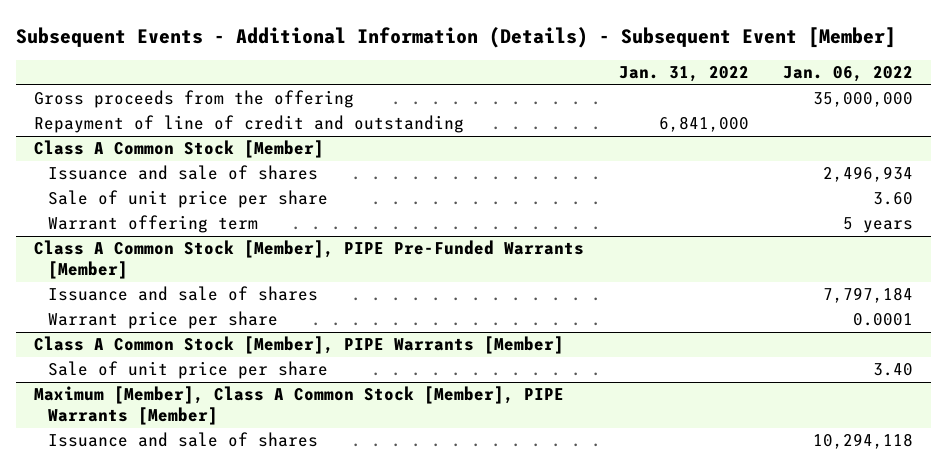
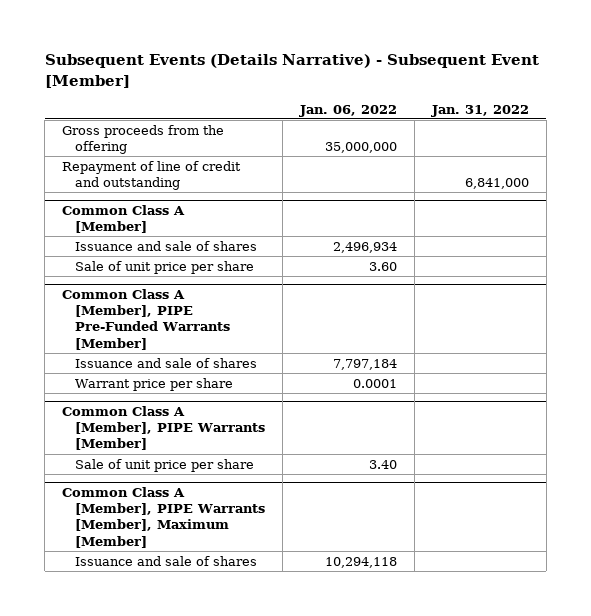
[16,26,897,48] Subsequent Events - Additional Information (Details) - Subsequent Event [Member] -> [44,54,539,88] Subsequent Events (Details Narrative) - Subsequent Event [Member]
[33,140,324,159] Class A Common Stock [Member] -> [62,204,186,234] Common Class A [Member]
[47,215,258,234] Warrant offering term -> none
[33,240,584,280] Class A Common Stock [Member], PIPE Pre-Funded Warrants [Member] -> [62,288,231,350] Common Class A [Member], PIPE Pre-Funded Warrants [Member]
[33,336,564,355] Class A Common Stock [Member], PIPE Warrants [Member] -> [62,405,266,451] Common Class A [Member], PIPE Warrants [Member]
[33,386,564,426] Maximum [Member], Class A Common Stock [Member], PIPE Warrants [Member] -> [62,486,266,548] Common Class A [Member], PIPE Warrants [Member], Maximum [Member]

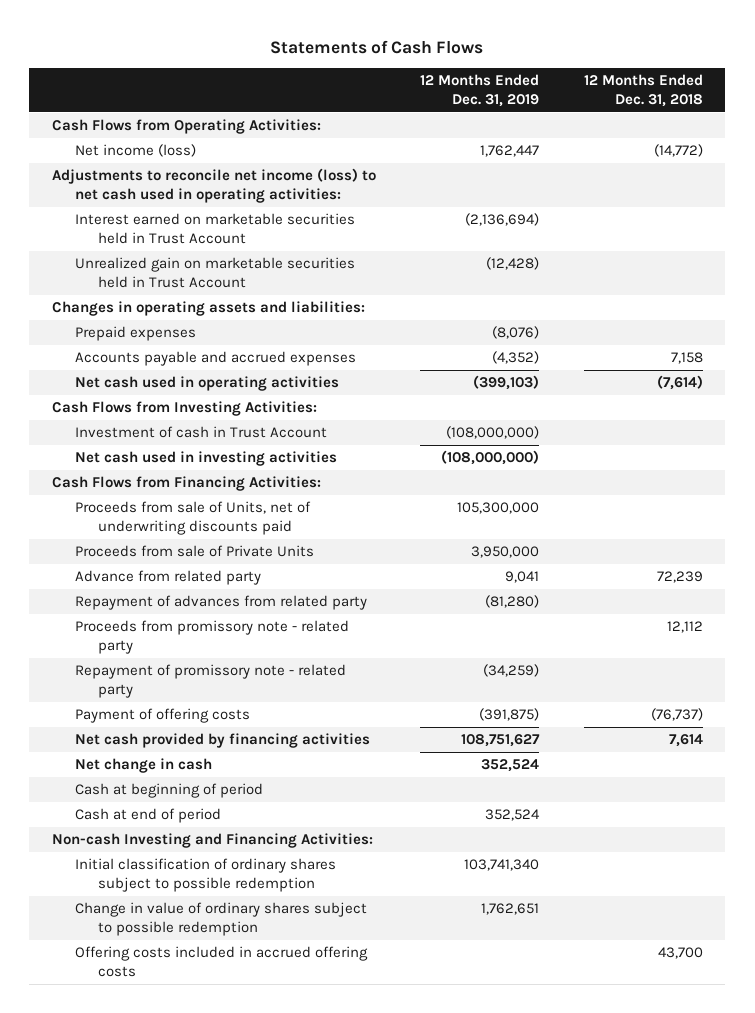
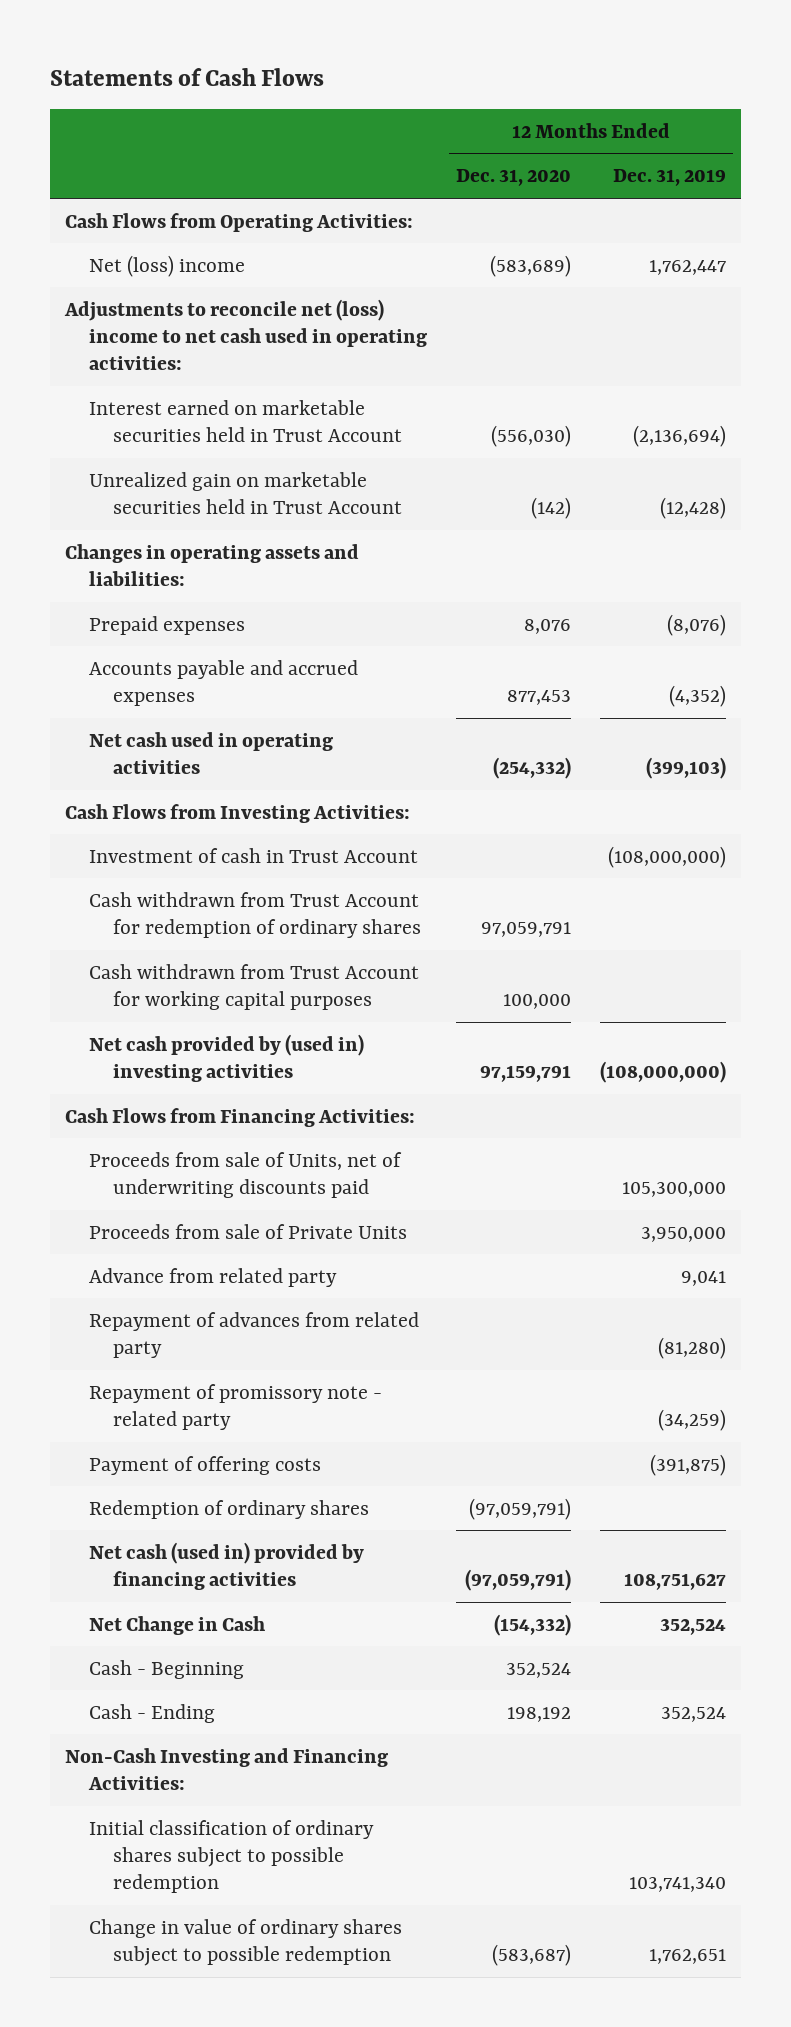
[583,73,703,108] 12 Months Ended Dec. 31, 2018 -> none
none -> [456,169,572,187] Dec. 31, 2020
[74,144,196,158] Net income (loss) -> [88,254,245,277] Net (loss) income
[51,168,376,204] Adjustments to reconcile net income (loss) to net cash used in operating activities: -> [63,298,427,371] Adjustments to reconcile net (loss) income to net cash used in operating activities:
none -> [88,891,421,939] Cash withdrawn from Trust Account for redemption of ordinary shares
none -> [88,963,419,1011] Cash withdrawn from Trust Account for working capital purposes
[74,451,337,467] Net cash used in investing activities -> [88,1033,364,1083] Net cash provided by (used in) investing activities
[74,620,349,655] Proceeds from promissory note - related party -> none
none -> [88,1499,369,1519] Redemption of ordinary shares
[74,733,370,749] Net cash provided by financing activities -> [88,1541,364,1591] Net cash (used in) provided by financing activities
[74,758,212,774] Net change in cash -> [88,1615,265,1635] Net Change in Cash
[74,783,263,799] Cash at beginning of period -> [88,1659,244,1679] Cash - Beginning
[74,808,221,824] Cash at end of period -> [88,1703,215,1723] Cash - Ending
[51,833,373,849] Non-cash Investing and Financing Activities: -> [64,1747,388,1791] Non-Cash Investing and Financing Activities:
[74,946,368,978] Offering costs included in accrued offering costs -> none

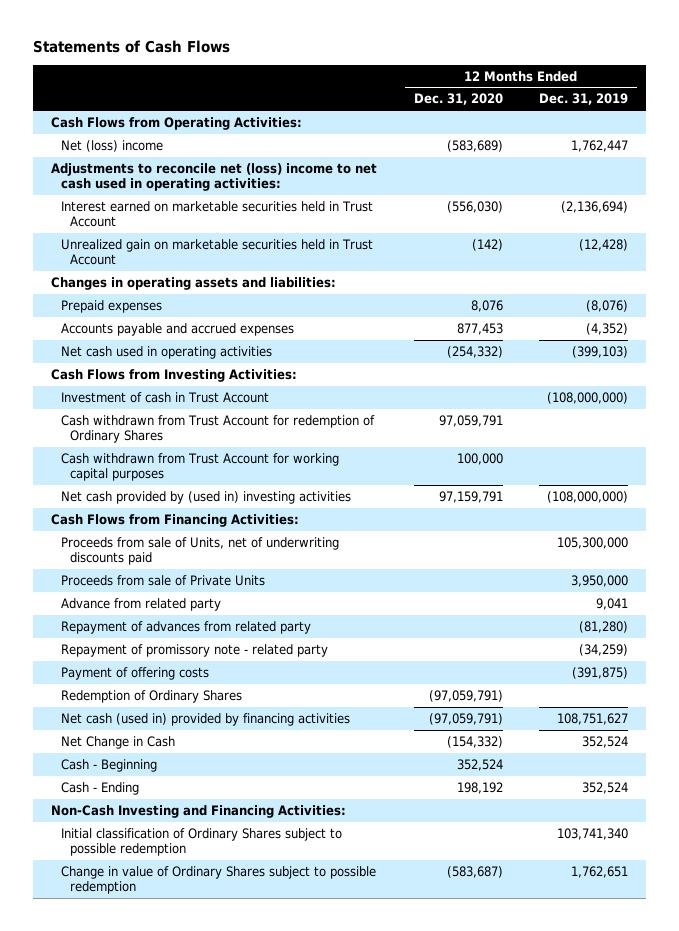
[88,891,421,939] Cash withdrawn from Trust Account for redemption of ordinary shares -> [60,414,375,444] Cash withdrawn from Trust Account for redemption of Ordinary Shares
[88,1499,369,1519] Redemption of ordinary shares -> [60,689,242,703] Redemption of Ordinary Shares
[88,1819,374,1894] Initial classification of ordinary shares subject to possible redemption -> [60,827,342,857] Initial classification of Ordinary Shares subject to possible redemption
[88,1918,402,1967] Change in value of ordinary shares subject to possible redemption -> [60,865,376,895] Change in value of Ordinary Shares subject to possible redemption

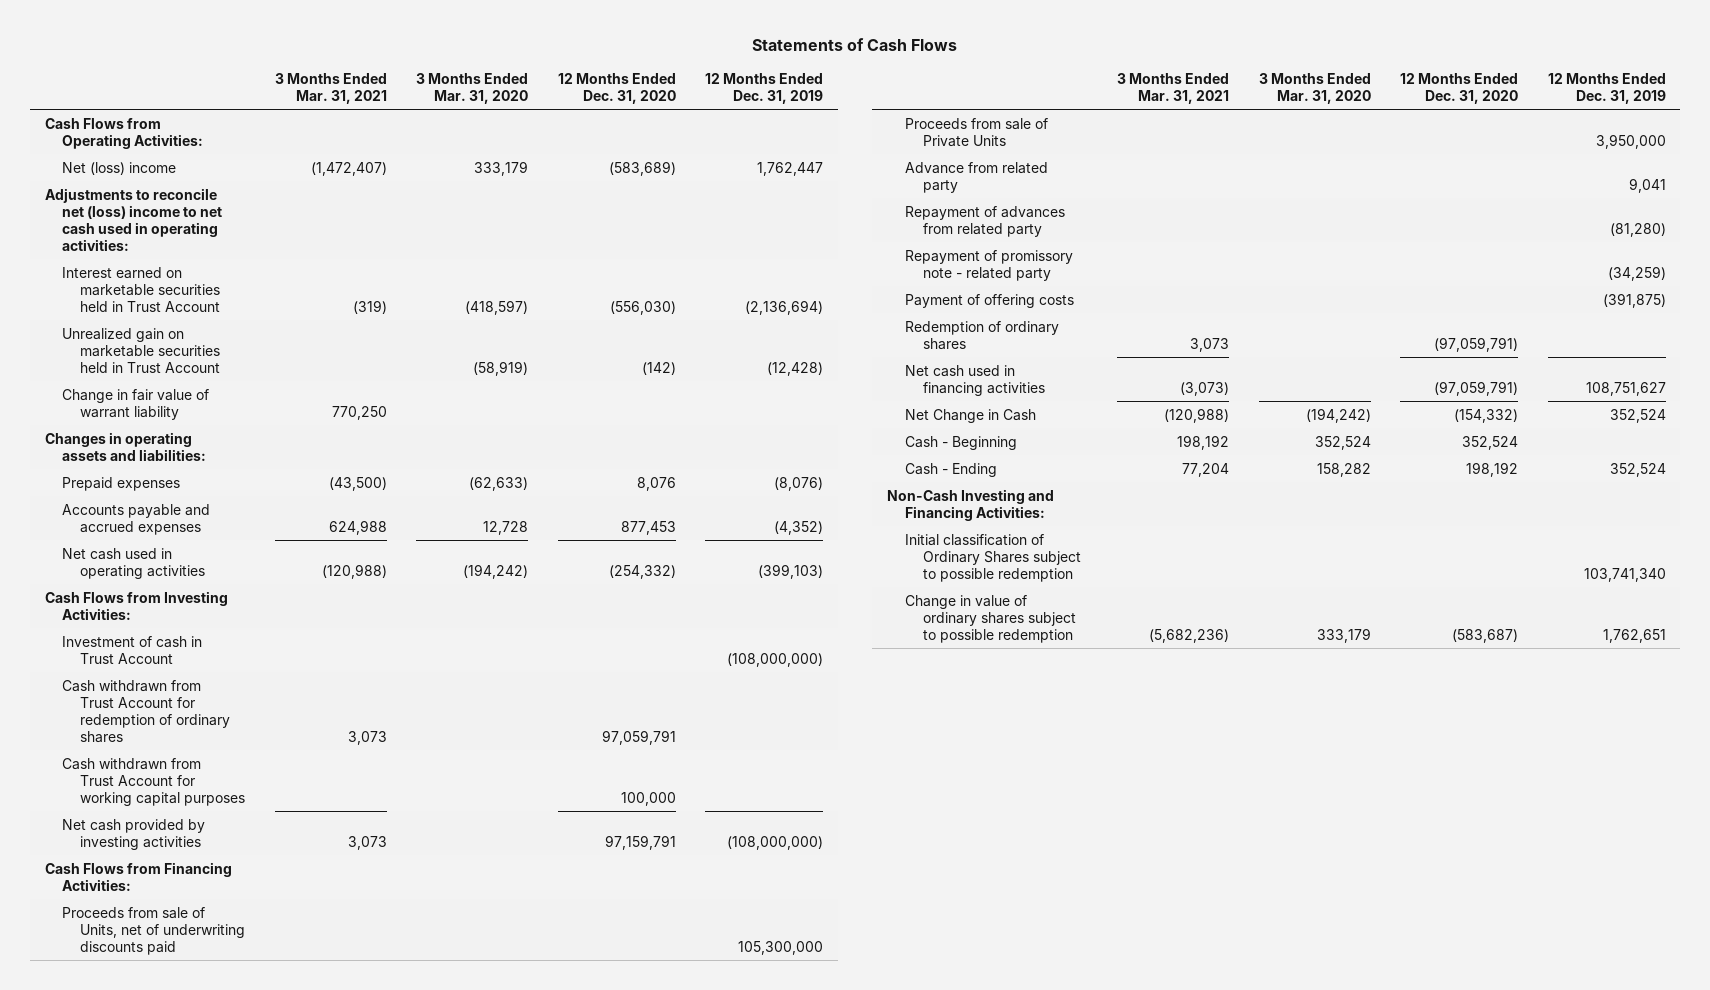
none -> [274,72,387,104] 3 Months Ended Mar. 31, 2021
none -> [416,72,529,104] 3 Months Ended Mar. 31, 2020
none -> [62,388,210,420] Change in fair value of warrant liability
[60,414,375,444] Cash withdrawn from Trust Account for redemption of Ordinary Shares -> [62,679,231,743] Cash withdrawn from Trust Account for redemption of ordinary shares
[60,490,351,504] Net cash provided by (used in) investing activities -> [62,818,206,850] Net cash provided by investing activities
[60,689,242,703] Redemption of Ordinary Shares -> [905,320,1060,350] Redemption of ordinary shares
[60,712,350,726] Net cash (used in) provided by financing activities -> [905,364,1045,396] Net cash used in financing activities
[60,865,376,895] Change in value of Ordinary Shares subject to possible redemption -> [905,594,1076,643] Change in value of ordinary shares subject to possible redemption

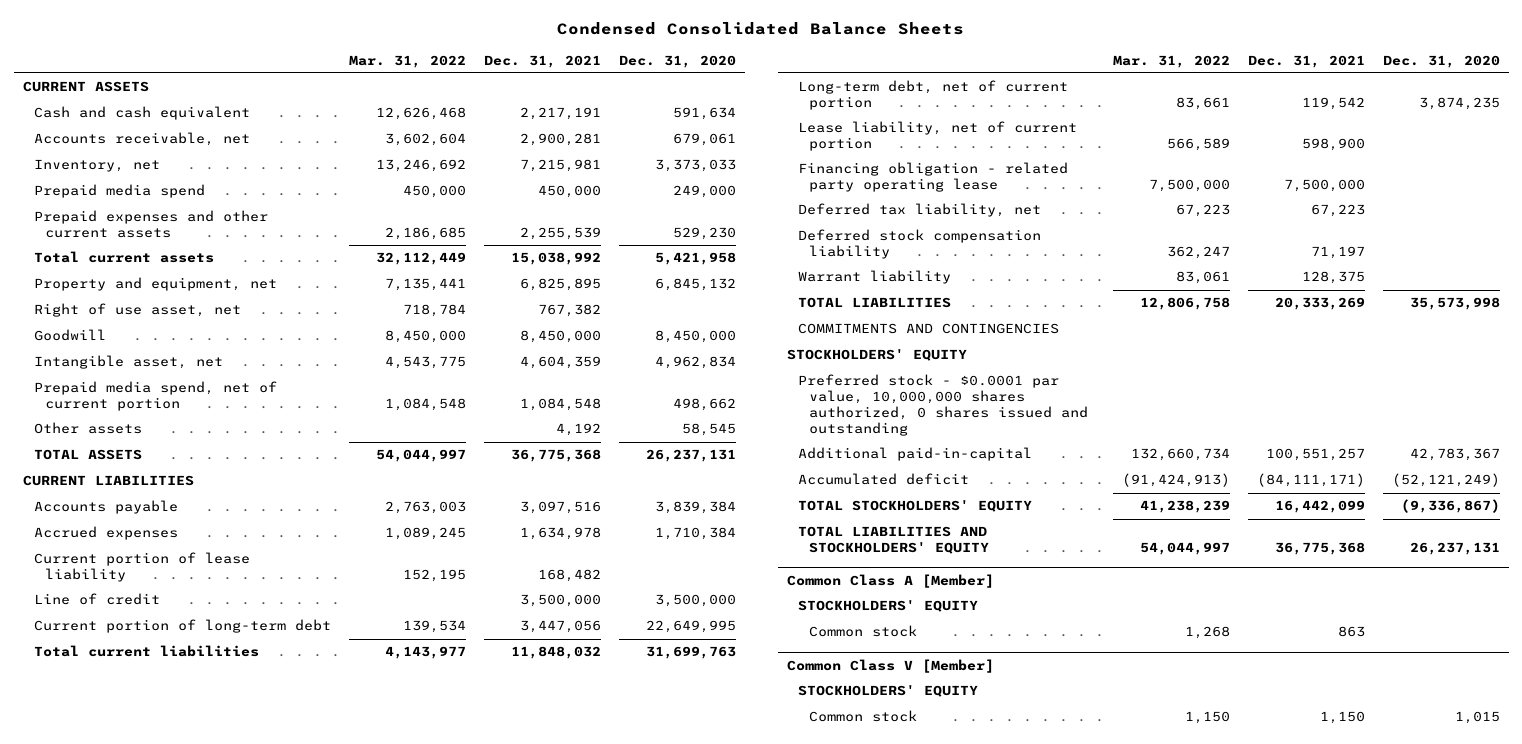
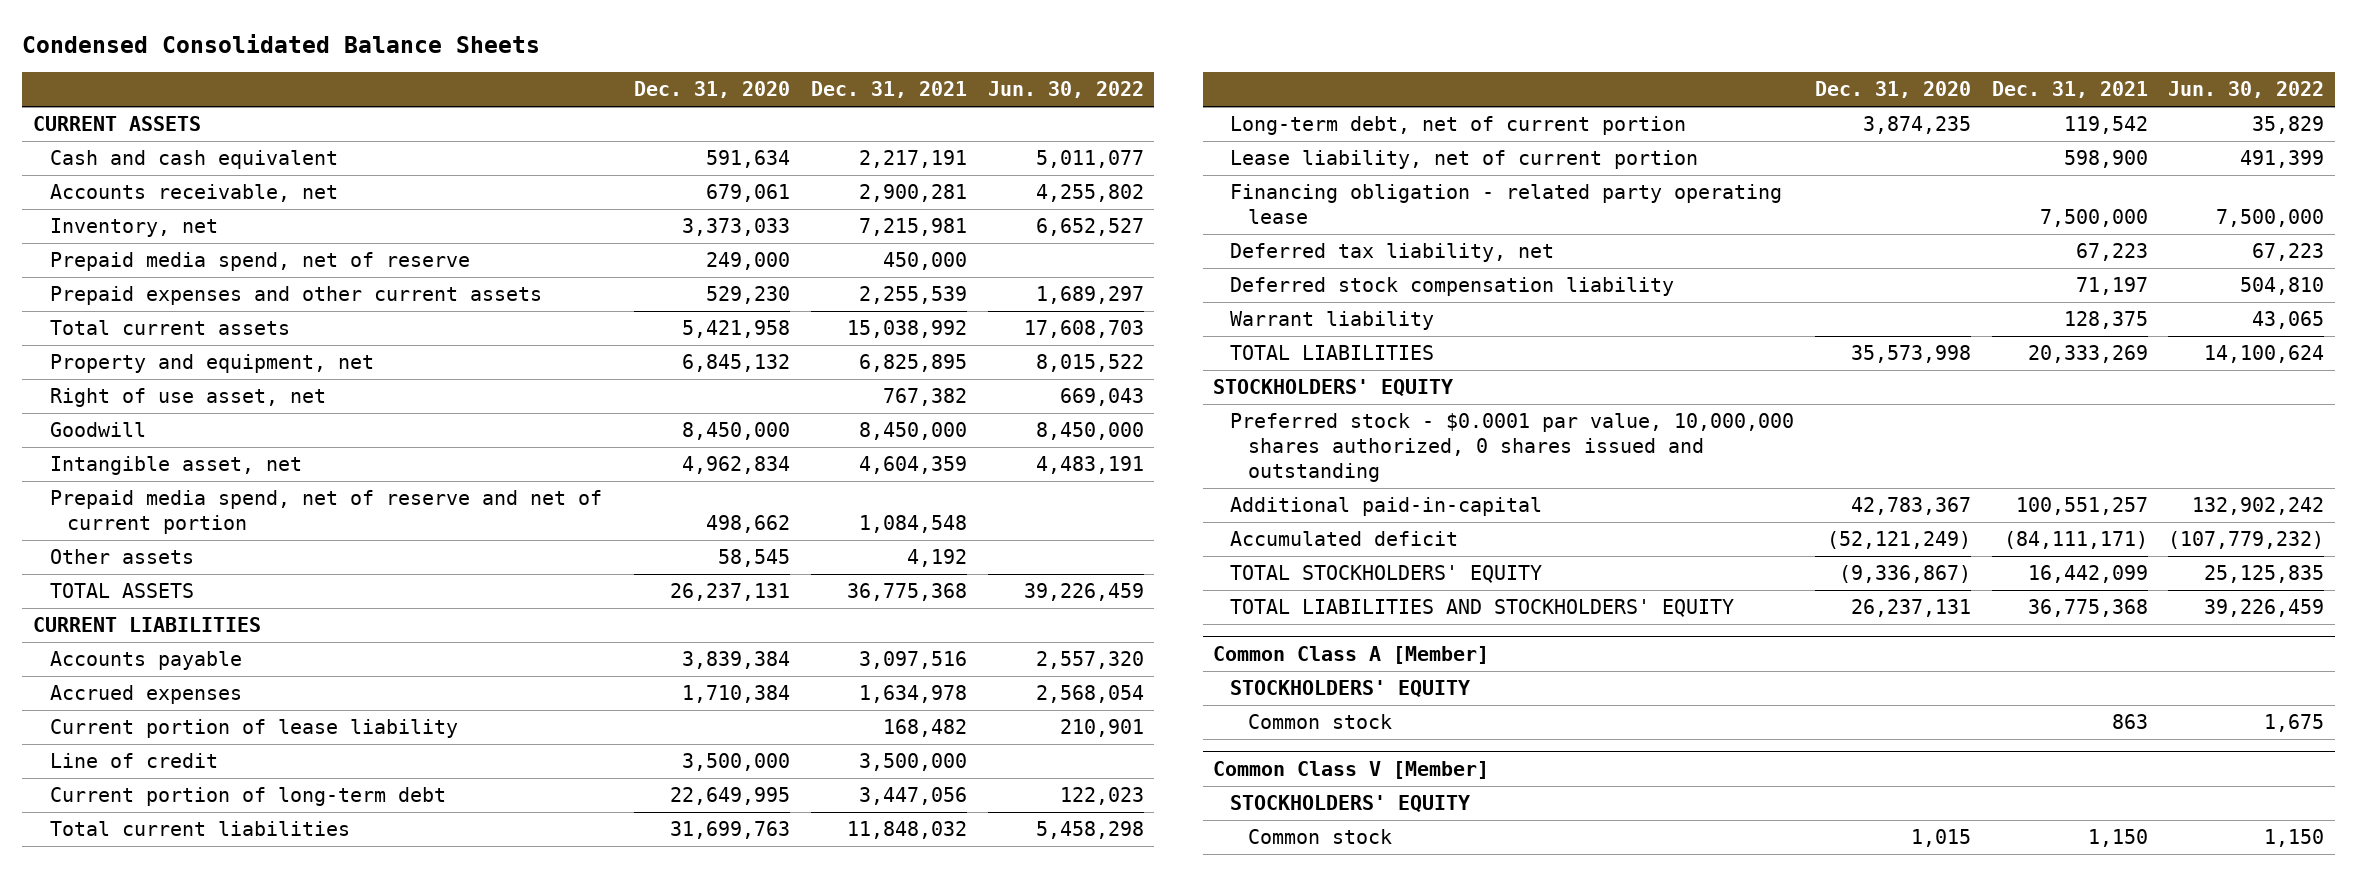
[348,54,466,68] Mar. 31, 2022 -> none
none -> [987,81,1144,99] Jun. 30, 2022
[33,184,205,199] Prepaid media spend -> [49,252,470,272] Prepaid media spend, net of reserve
[33,381,277,412] Prepaid media spend, net of current portion -> [49,490,602,535] Prepaid media spend, net of reserve and net of current portion
[797,323,1059,335] COMMITMENTS AND CONTINGENCIES -> none

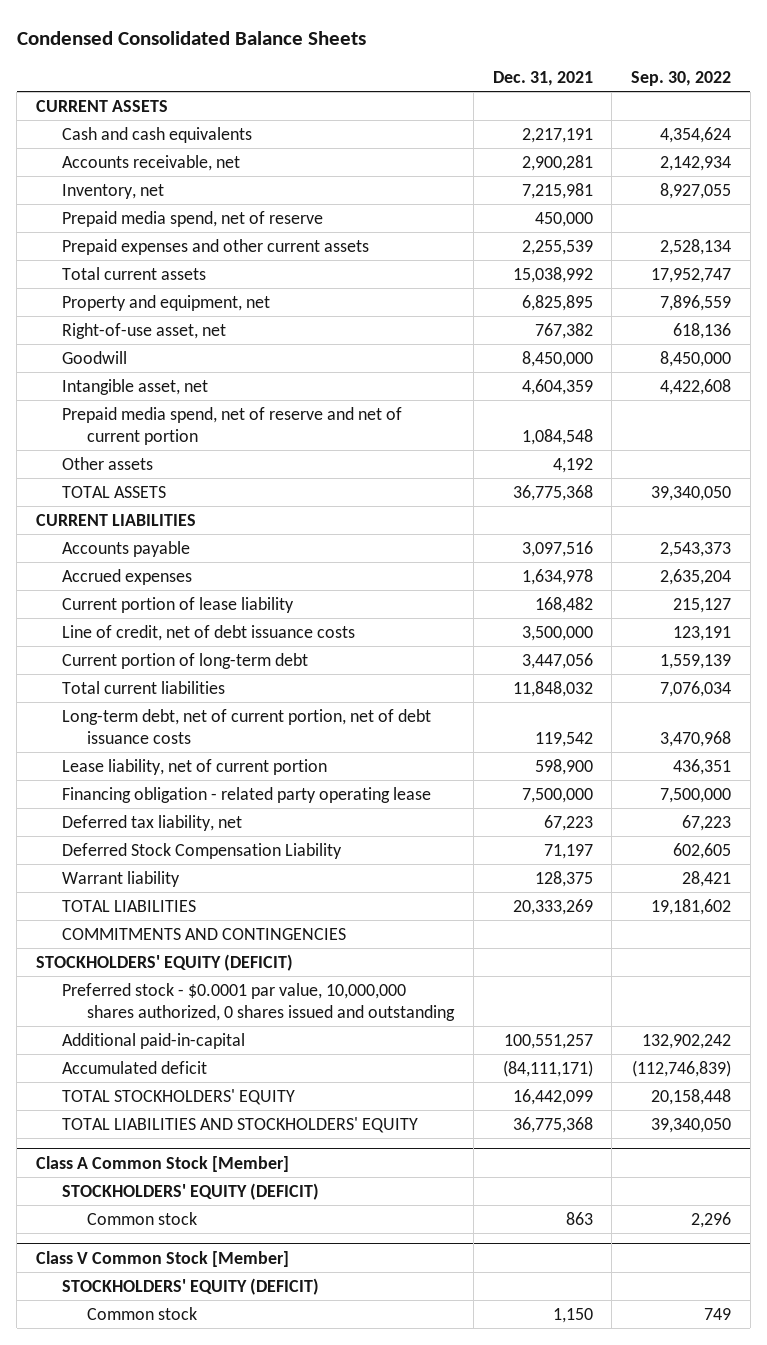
[634,81,791,99] Dec. 31, 2020 -> none
[987,81,1144,99] Jun. 30, 2022 -> none
none -> [631,71,732,87] Sep. 30, 2022
[49,150,338,170] Cash and cash equivalent -> [61,127,252,144] Cash and cash equivalents
[49,388,326,408] Right of use asset, net -> [61,323,226,340] Right-of-use asset, net
[49,753,218,769] Line of credit -> [61,625,355,642] Line of credit, net of debt issuance costs
[1230,116,1687,136] Long-term debt, net of current portion -> [61,709,431,744] Long-term debt, net of current portion, net of debt issuance costs
[1230,277,1675,297] Deferred stock compensation liability -> [61,843,342,860] Deferred Stock Compensation Liability
none -> [61,928,346,941] COMMITMENTS AND CONTINGENCIES
[1213,379,1454,397] STOCKHOLDERS' EQUITY -> [36,954,294,972] STOCKHOLDERS' EQUITY (DEFICIT)
[1213,645,1490,664] Common Class A [Member] -> [36,1155,290,1172] Class A Common Stock [Member]
[1230,680,1471,698] STOCKHOLDERS' EQUITY -> [61,1183,319,1201] STOCKHOLDERS' EQUITY (DEFICIT)
[1213,760,1490,779] Common Class V [Member] -> [36,1250,290,1267] Class V Common Stock [Member]
[1230,795,1471,813] STOCKHOLDERS' EQUITY -> [61,1278,319,1296] STOCKHOLDERS' EQUITY (DEFICIT)

